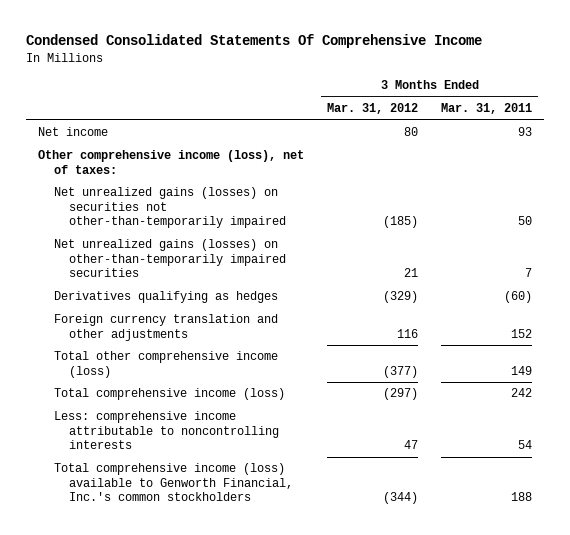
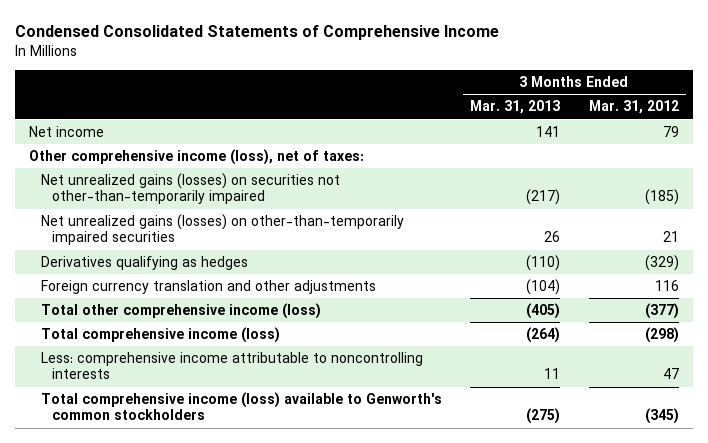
[26,34,483,49] Condensed Consolidated Statements Of Comprehensive Income -> [14,24,499,40] Condensed Consolidated Statements of Comprehensive Income
[441,103,533,115] Mar. 31, 2011 -> none
none -> [470,100,561,115] Mar. 31, 2013
[404,127,419,137] 80 -> [662,126,679,138] 79
[383,388,419,401] (297) -> [644,327,679,344] (298)
[53,463,294,502] Total comprehensive income (loss) available to Genworth Financial, Inc.'s common stockholders -> [40,392,442,421] Total comprehensive income (loss) available to Genworth's common stockholders
[383,492,419,505] (344) -> [644,408,679,425] (345)

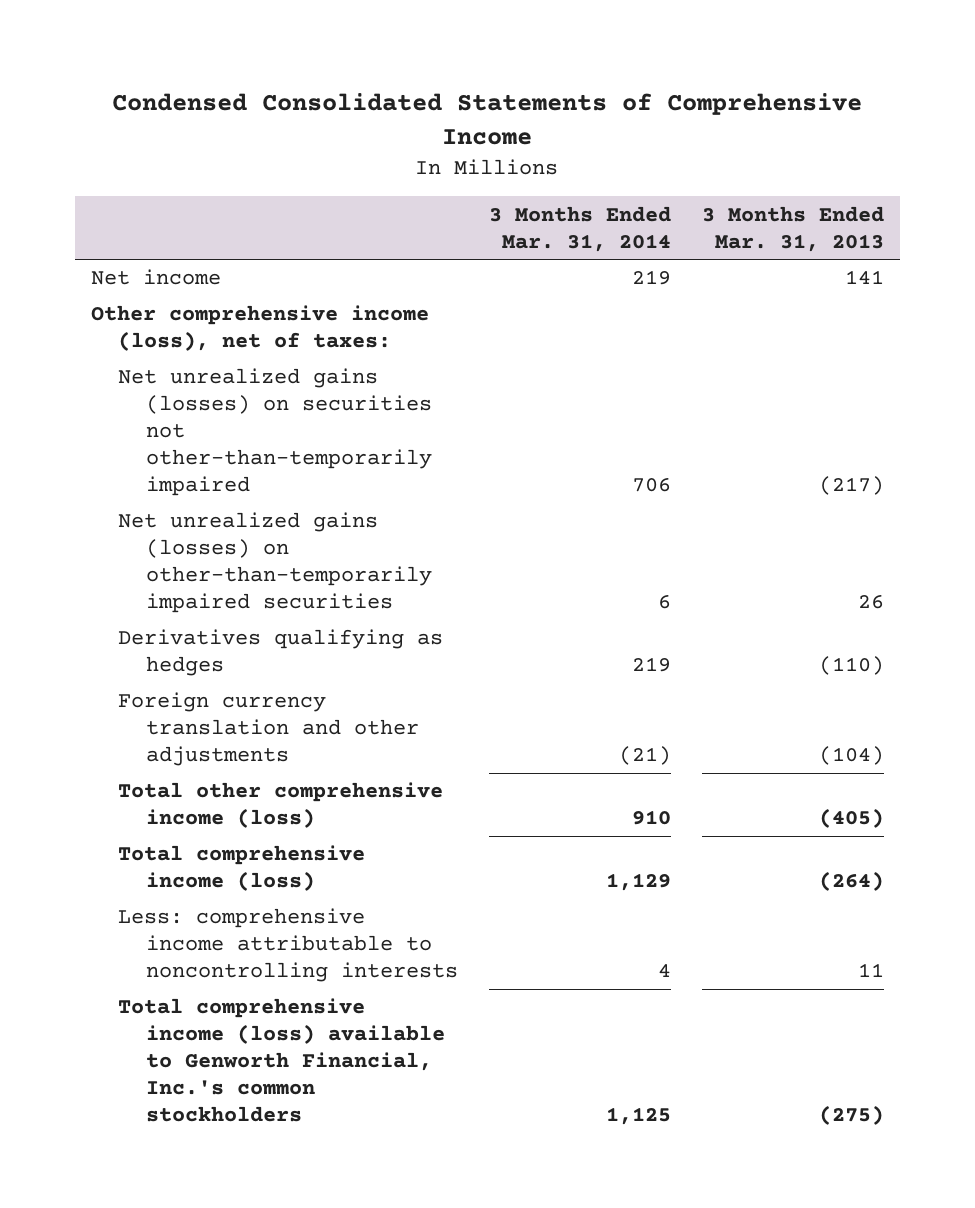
[588,100,679,115] Mar. 31, 2012 -> none
none -> [488,205,671,252] 3 Months Ended Mar. 31, 2014
[40,392,442,421] Total comprehensive income (loss) available to Genworth's common stockholders -> [118,998,445,1123] Total comprehensive income (loss) available to Genworth Financial, Inc.'s common stockholders

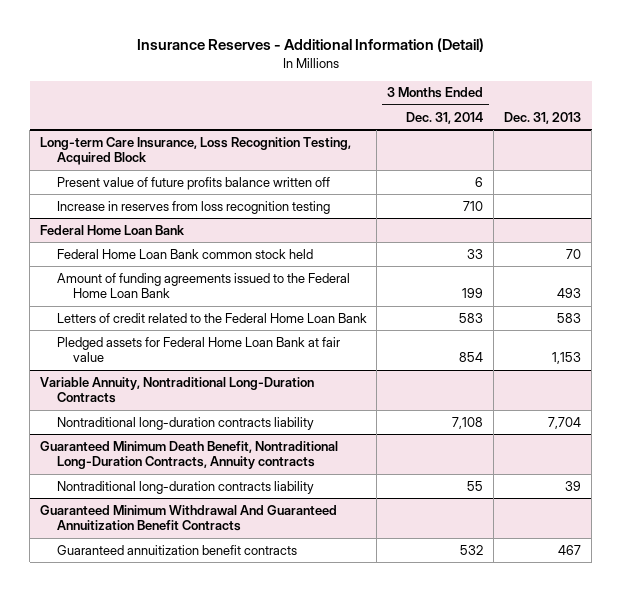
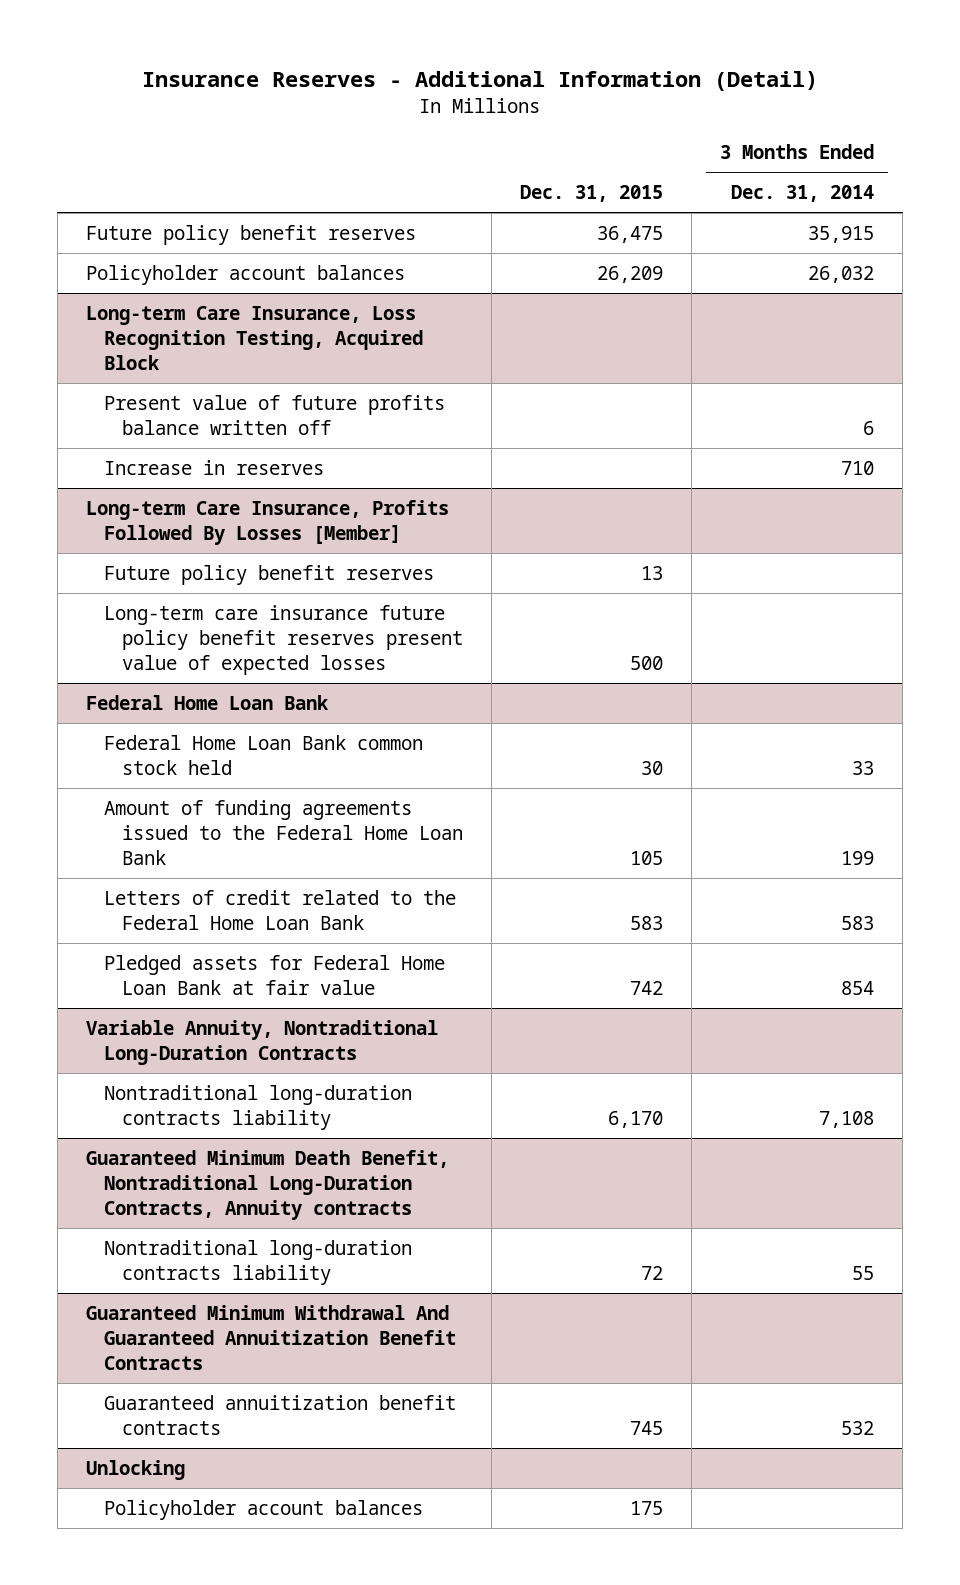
[504,111,582,124] Dec. 31, 2013 -> none
none -> [520,185,664,203] Dec. 31, 2015
none -> [85,224,416,245] Future policy benefit reserves
none -> [85,264,405,285] Policyholder account balances
[56,200,330,214] Increase in reserves from loss recognition testing -> [104,459,325,475] Increase in reserves
none -> [85,499,449,545] Long-term Care Insurance, Profits Followed By Losses [Member]
none -> [104,564,435,585] Future policy benefit reserves
none -> [104,604,464,675] Long-term care insurance future policy benefit reserves present value of expected losses
none -> [85,1459,185,1480] Unlocking
none -> [104,1499,424,1520] Policyholder account balances

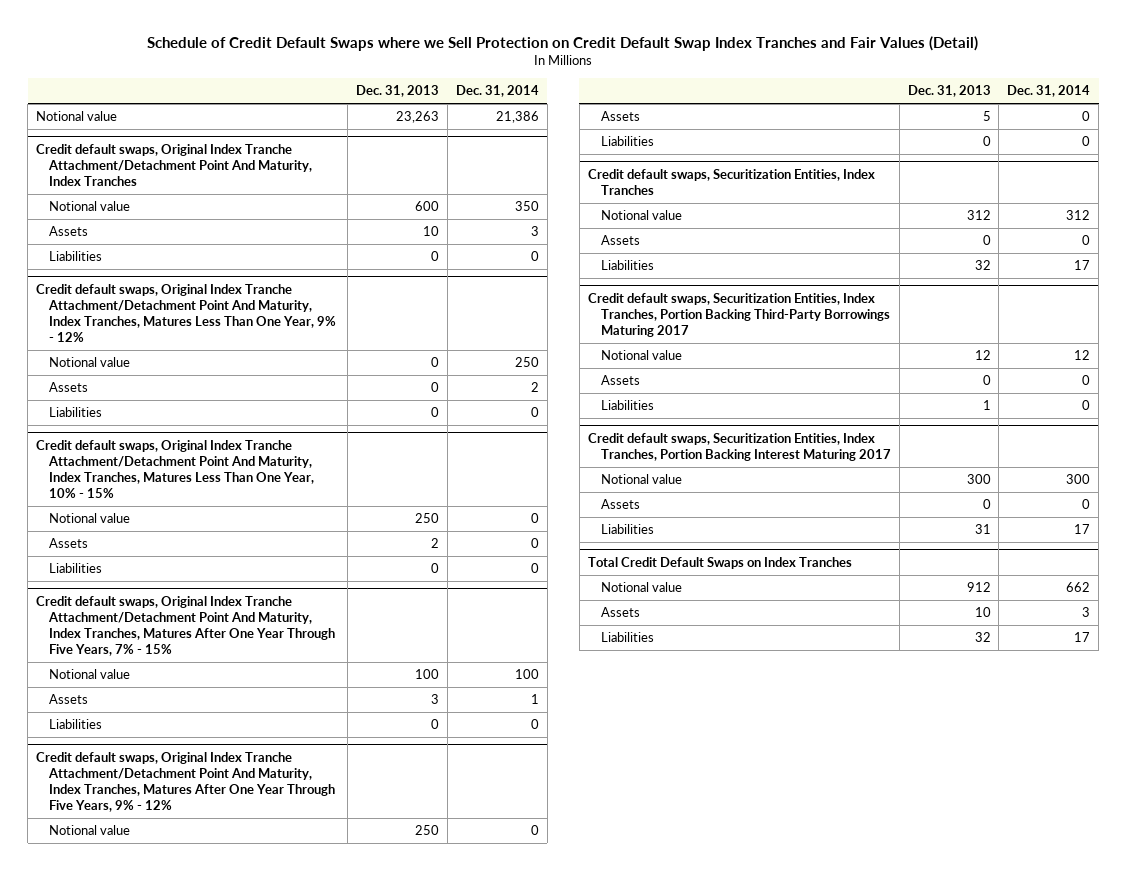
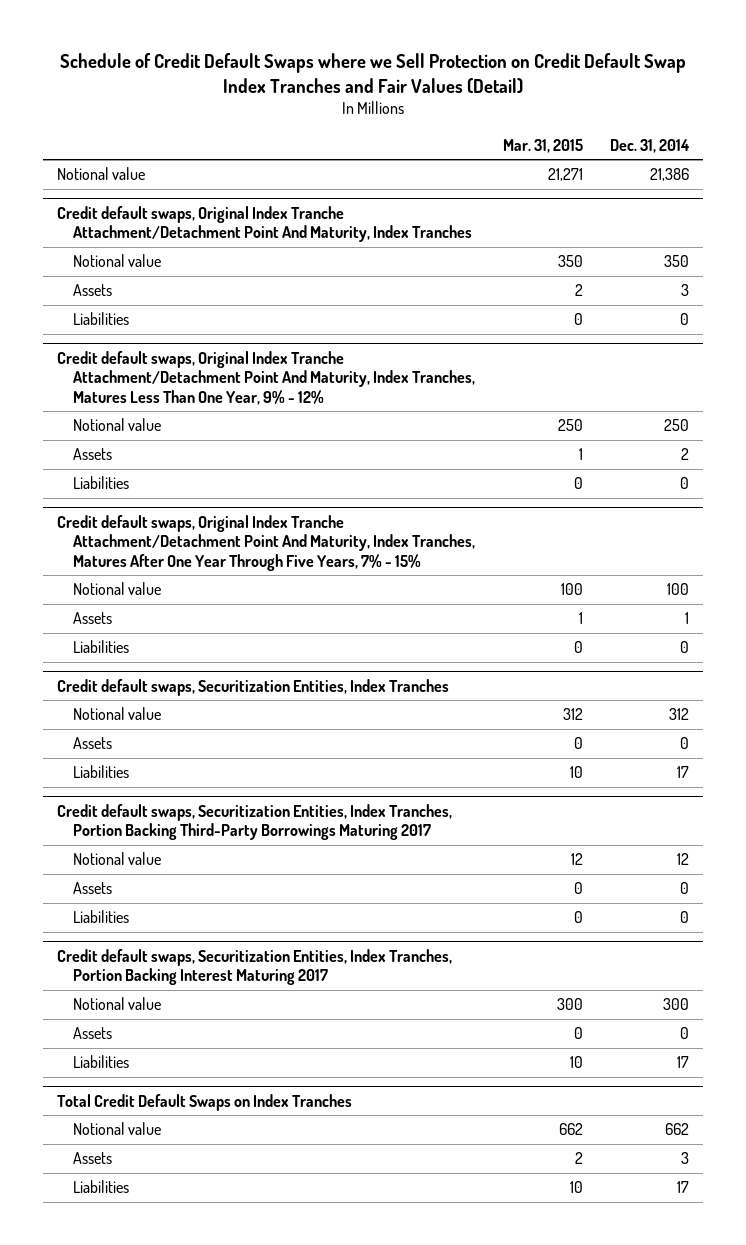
[356,85,440,98] Dec. 31, 2013 -> none
none -> [502,138,583,153] Mar. 31, 2015
[36,440,315,499] Credit default swaps, Original Index Tranche Attachment/Detachment Point And Maturity, Index Tranches, Matures Less Than One Year, 10% - 15% -> none
[49,513,131,524] Notional value -> none
[49,538,89,549] Assets -> none
[49,563,103,574] Liabilities -> none
[36,752,336,813] Credit default swaps, Original Index Tranche Attachment/Detachment Point And Maturity, Index Tranches, Matures After One Year Through Five Years, 9% - 12% -> none
[49,825,131,836] Notional value -> none
[600,111,640,122] Assets -> none
[600,136,654,147] Liabilities -> none

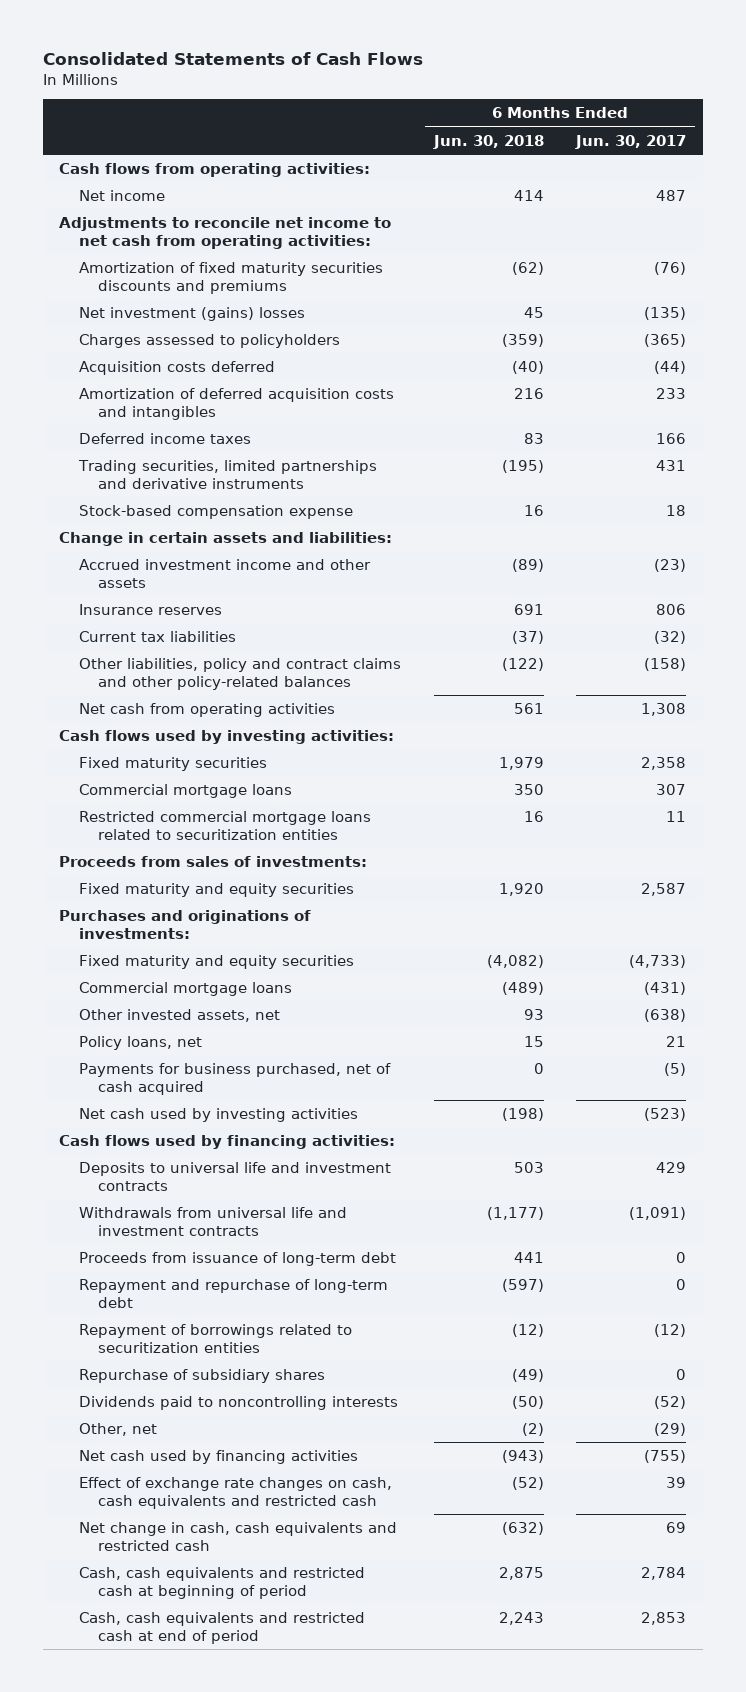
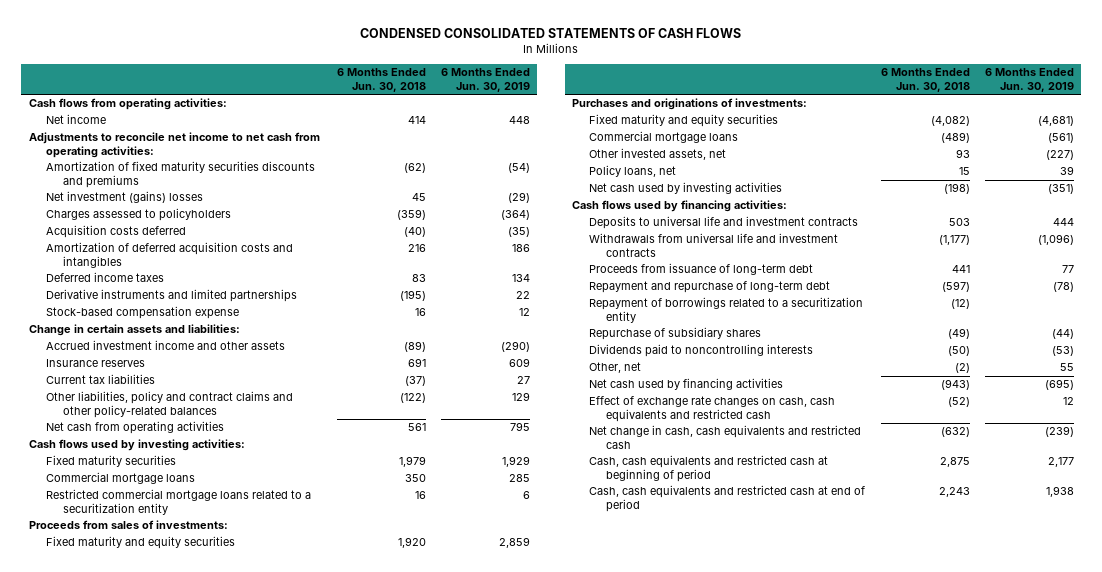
[42,52,423,66] Consolidated Statements of Cash Flows -> [360,28,742,39] CONDENSED CONSOLIDATED STATEMENTS OF CASH FLOWS
[575,134,687,149] Jun. 30, 2017 -> none
none -> [440,68,530,93] 6 Months Ended Jun. 30, 2019
[77,460,377,489] Trading securities, limited partnerships and derivative instruments -> [45,289,297,303] Derivative instruments and limited partnerships
[78,811,371,840] Restricted commercial mortgage loans related to securitization entities -> [45,489,311,516] Restricted commercial mortgage loans related to a securitization entity
[78,1063,391,1095] Payments for business purchased, net of cash acquired -> none
[78,1324,352,1353] Repayment of borrowings related to securitization entities -> [589,297,864,324] Repayment of borrowings related to a securitization entity

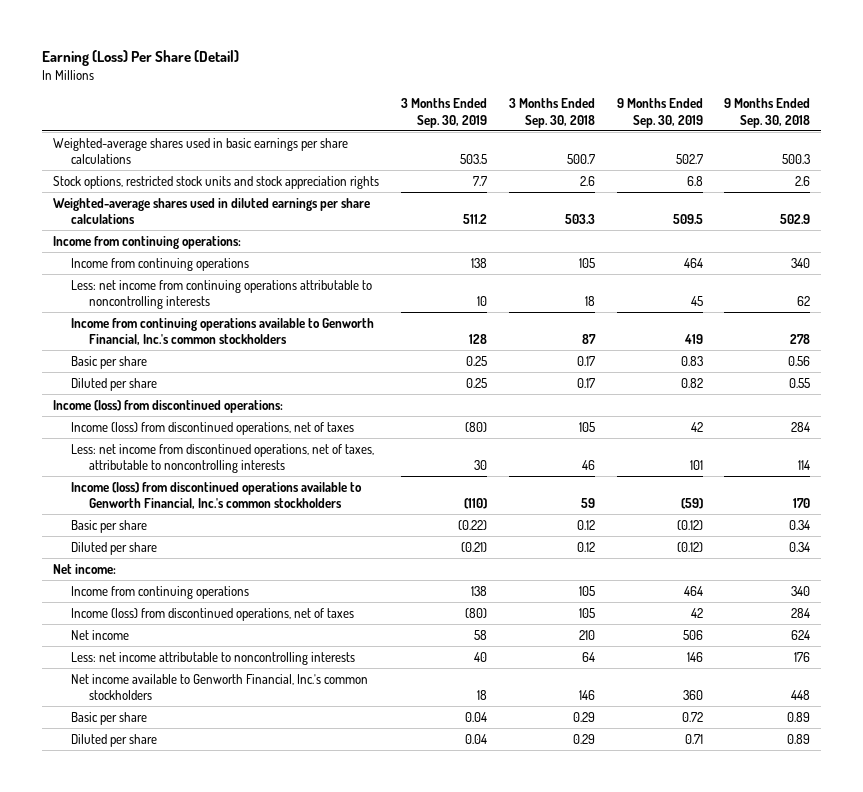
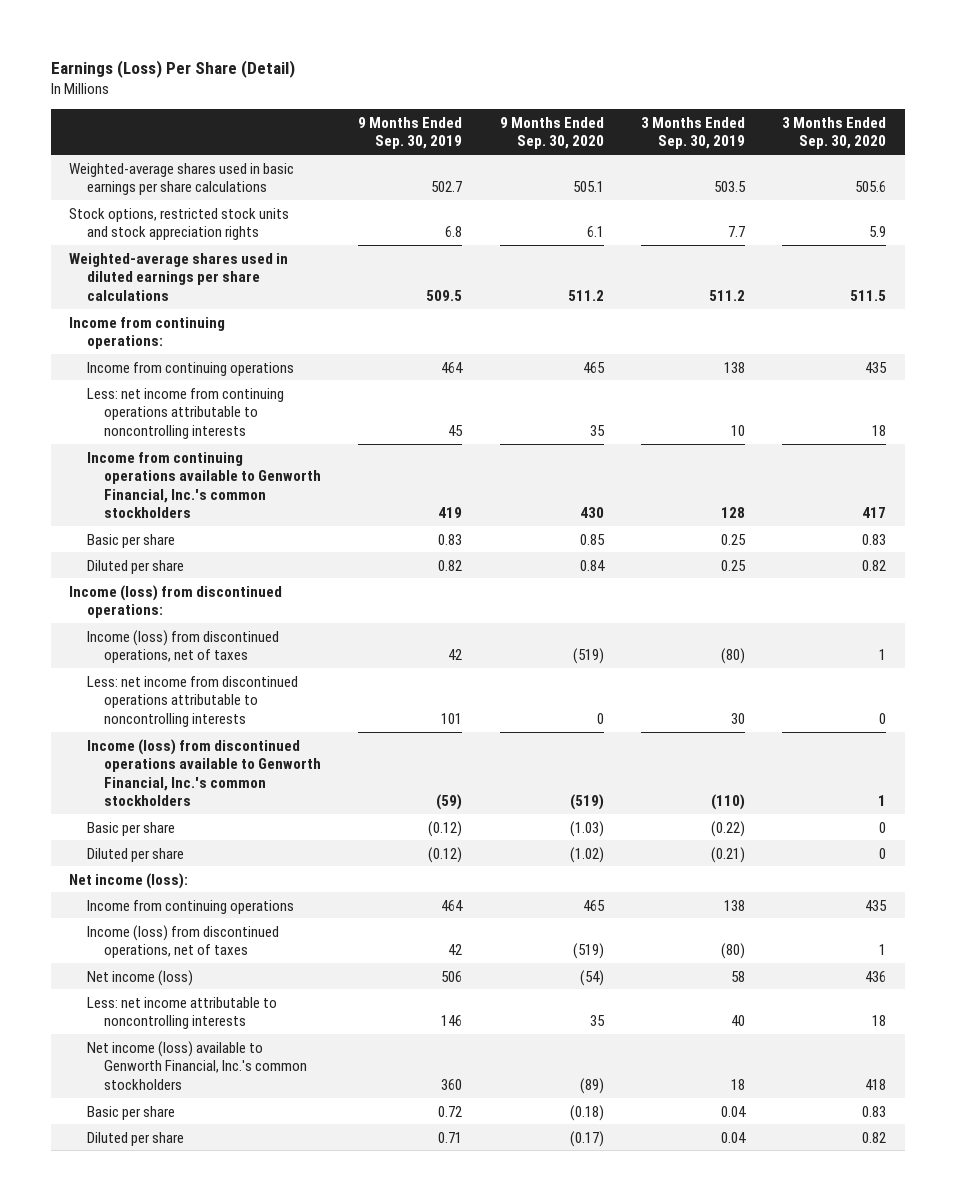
[41,50,239,67] Earning (Loss) Per Share (Detail) -> [50,59,295,78] Earnings (Loss) Per Share (Detail)
[508,98,595,128] 3 Months Ended Sep. 30, 2018 -> none
[724,98,811,128] 9 Months Ended Sep. 30, 2018 -> none
none -> [499,116,604,150] 9 Months Ended Sep. 30, 2020
none -> [782,116,887,150] 3 Months Ended Sep. 30, 2020
[71,443,375,473] Less: net income from discontinued operations, net of taxes, attributable to noncontrolling interests -> [86,675,298,727] Less: net income from discontinued operations attributable to noncontrolling interests
[52,563,116,574] Net income: -> [69,872,189,889] Net income (loss):
[71,629,130,640] Net income -> [86,969,193,986] Net income (loss)
[71,673,369,700] Net income available to Genworth Financial, Inc.'s common stockholders -> [86,1040,307,1090] Net income (loss) available to Genworth Financial, Inc.'s common stockholders

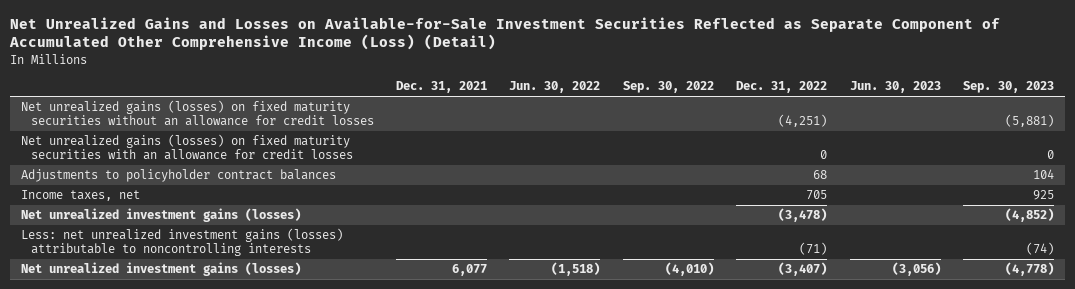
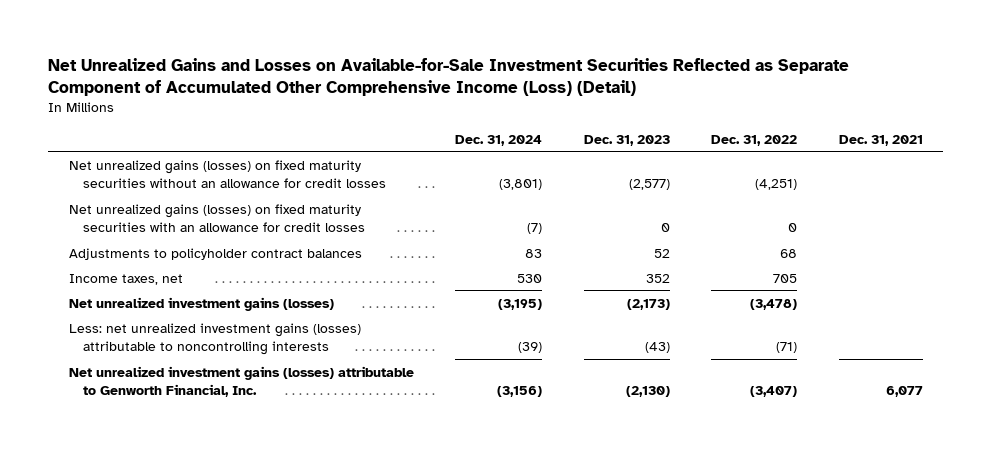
[509,81,601,94] Jun. 30, 2022 -> none
[622,81,714,94] Sep. 30, 2022 -> none
[849,81,941,94] Jun. 30, 2023 -> none
[963,81,1055,94] Sep. 30, 2023 -> none
none -> [455,134,543,146] Dec. 31, 2024
none -> [583,134,670,146] Dec. 31, 2023
[21,262,302,277] Net unrealized investment gains (losses) -> [69,365,415,397] Net unrealized investment gains (losses) attributable to Genworth Financial, Inc.

